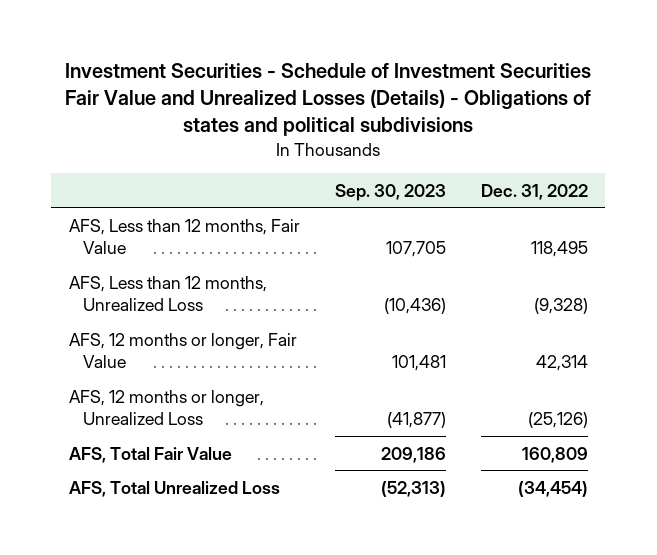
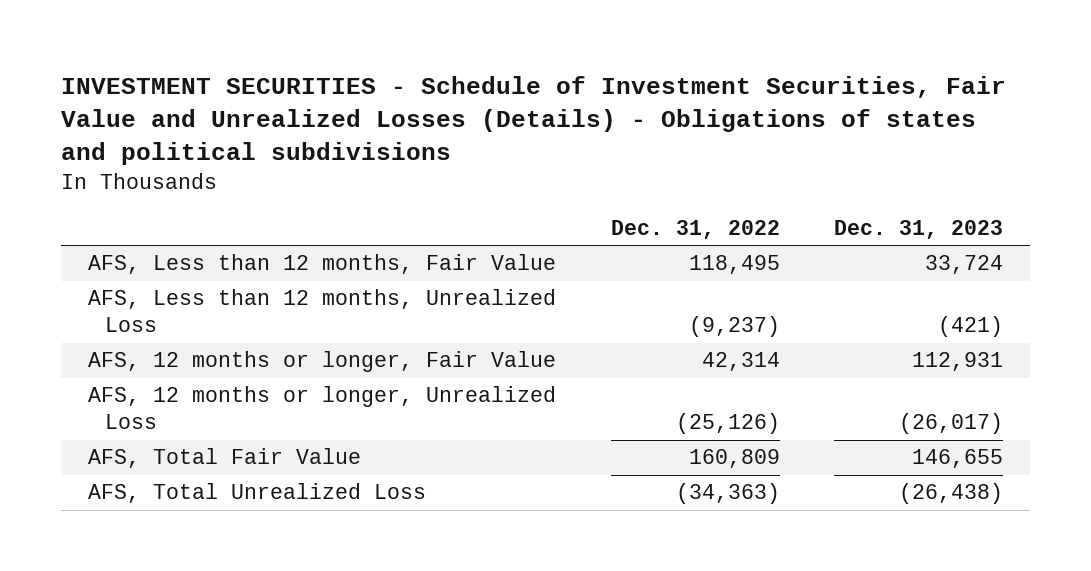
[65,63,592,137] Investment Securities - Schedule of Investment Securities Fair Value and Unrealized Losses (Details) - Obligations of states and political subdivisions -> [61,76,1007,166] INVESTMENT SECURITIES - Schedule of Investment Securities, Fair Value and Unrealized Losses (Details) - Obligations of states and political subdivisions
[334,183,446,201] Sep. 30, 2023 -> none
none -> [834,219,1004,239] Dec. 31, 2023
[533,297,588,314] (9,328) -> [688,316,780,338] (9,237)
[517,480,588,497] (34,454) -> [675,483,780,505] (34,363)

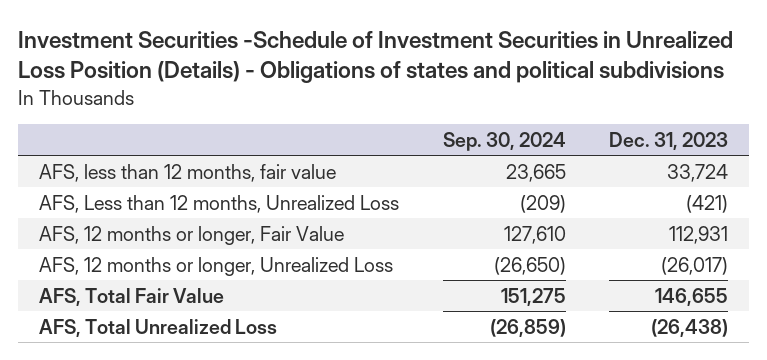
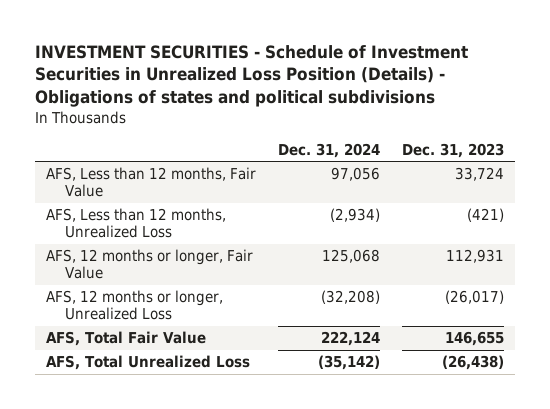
[17,31,733,84] Investment Securities -Schedule of Investment Securities in Unrealized Loss Position (Details) - Obligations of states and political subdivisions -> [35,44,469,108] INVESTMENT SECURITIES - Schedule of Investment Securities in Unrealized Loss Position (Details) - Obligations of states and political subdivisions
[442,131,566,151] Sep. 30, 2024 -> none
none -> [278,142,381,158] Dec. 31, 2024
[39,163,337,182] AFS, less than 12 months, fair value -> [46,167,257,198] AFS, Less than 12 months, Fair Value

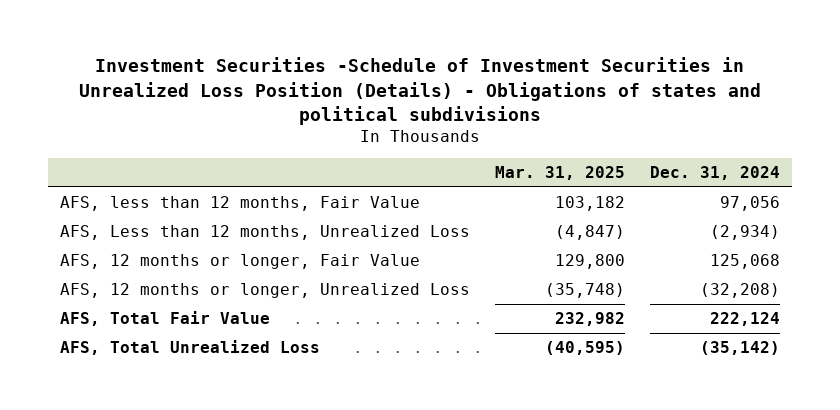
[35,44,469,108] INVESTMENT SECURITIES - Schedule of Investment Securities in Unrealized Loss Position (Details) - Obligations of states and political subdivisions -> [78,57,761,126] Investment Securities -Schedule of Investment Securities in Unrealized Loss Position (Details) - Obligations of states and political subdivisions
[402,142,505,158] Dec. 31, 2023 -> none
none -> [494,166,625,181] Mar. 31, 2025
[46,167,257,198] AFS, Less than 12 months, Fair Value -> [60,196,421,212] AFS, less than 12 months, Fair Value

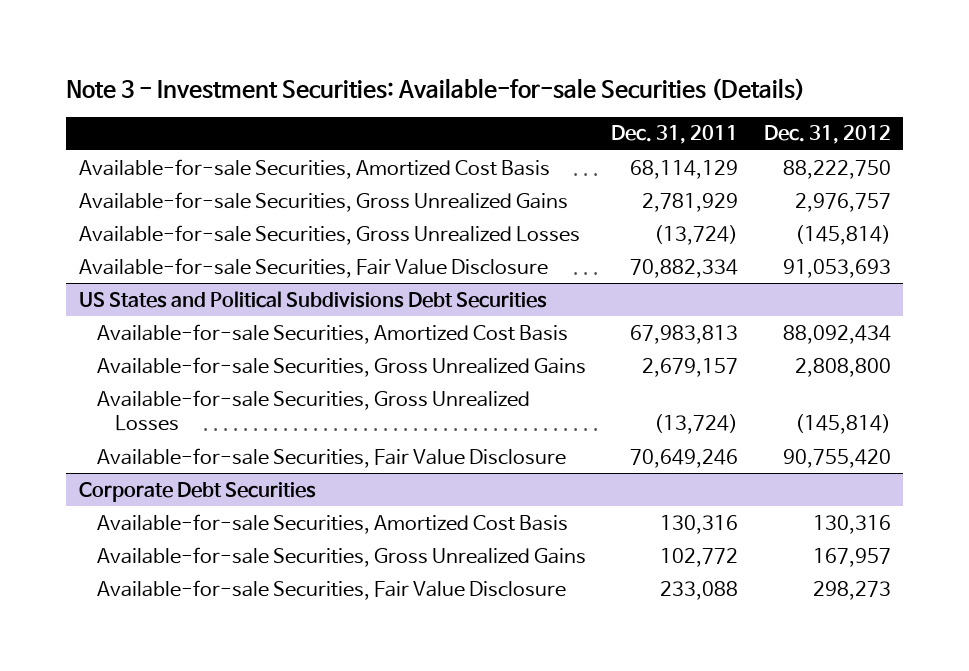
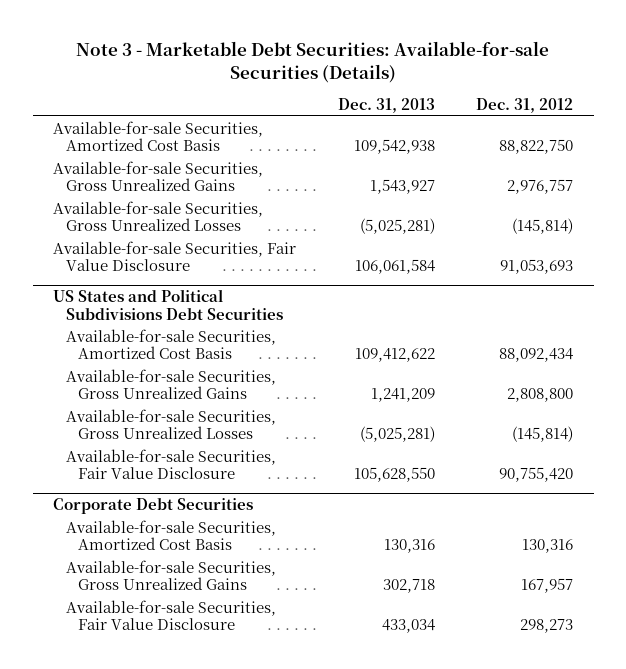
[66,77,806,101] Note 3 - Investment Securities: Available-for-sale Securities (Details) -> [76,40,550,83] Note 3 - Marketable Debt Securities: Available-for-sale Securities (Details)
[611,125,739,145] Dec. 31, 2011 -> none
none -> [337,98,435,114] Dec. 31, 2013
[782,159,891,179] 88,222,750 -> [499,138,574,154] 88,822,750

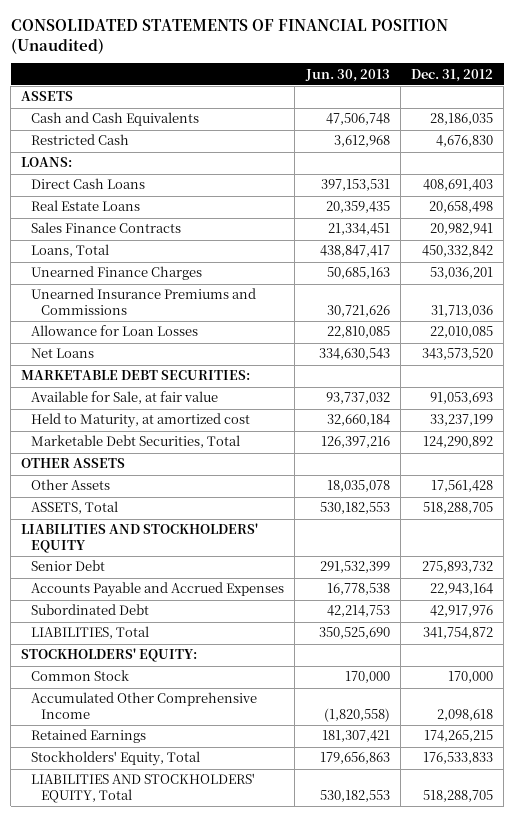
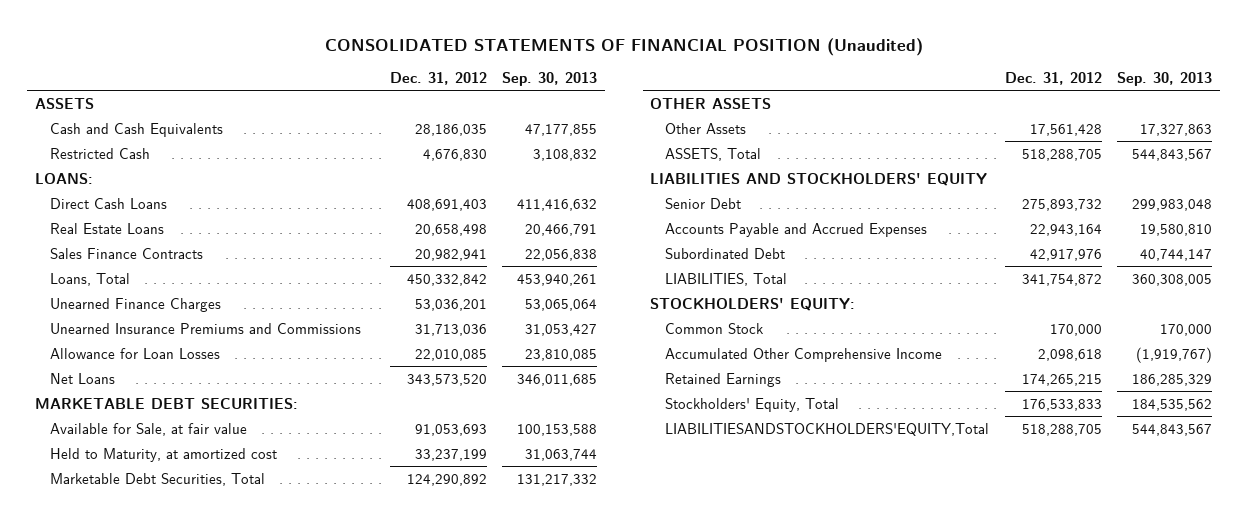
[304,68,390,82] Jun. 30, 2013 -> none
none -> [502,72,598,87] Sep. 30, 2013
[31,773,256,804] LIABILITIES AND STOCKHOLDERS' EQUITY, Total -> [664,422,989,436] LIABILITIESANDSTOCKHOLDERS'EQUITY,Total

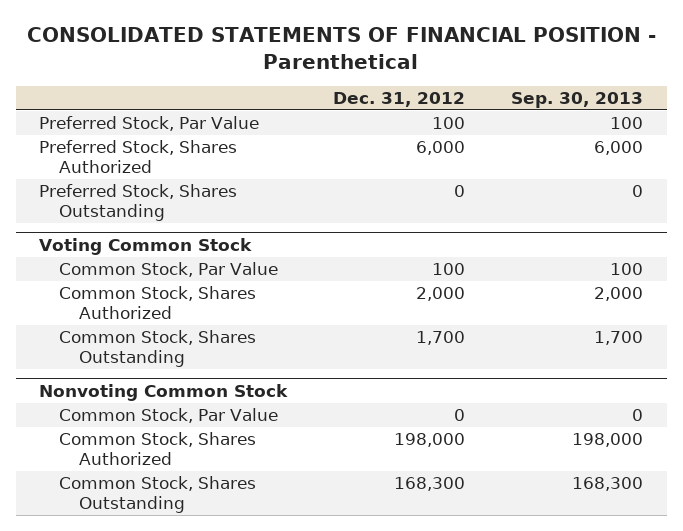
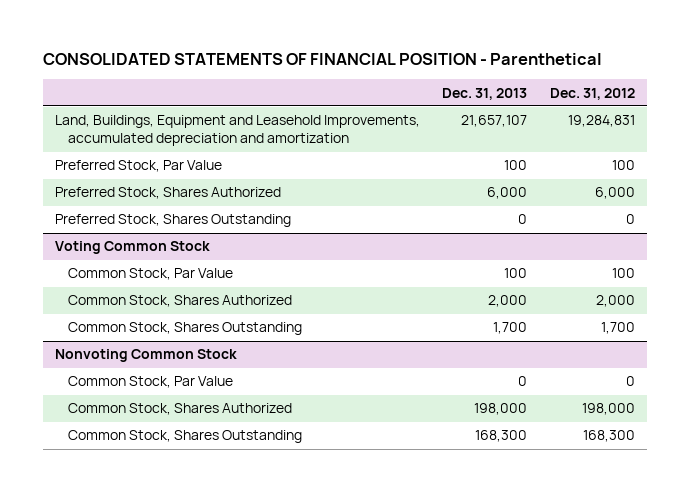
[511,91,644,108] Sep. 30, 2013 -> none
none -> [442,87,528,100] Dec. 31, 2013
none -> [54,115,420,147] Land, Buildings, Equipment and Leasehold Improvements, accumulated depreciation and amortization

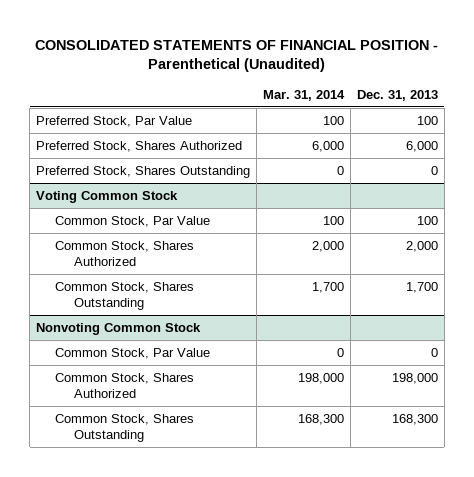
[43,53,603,66] CONSOLIDATED STATEMENTS OF FINANCIAL POSITION - Parenthetical -> [35,39,439,73] CONSOLIDATED STATEMENTS OF FINANCIAL POSITION - Parenthetical (Unaudited)
[550,87,636,100] Dec. 31, 2012 -> none
none -> [263,89,346,101] Mar. 31, 2014
[54,115,420,147] Land, Buildings, Equipment and Leasehold Improvements, accumulated depreciation and amortization -> none

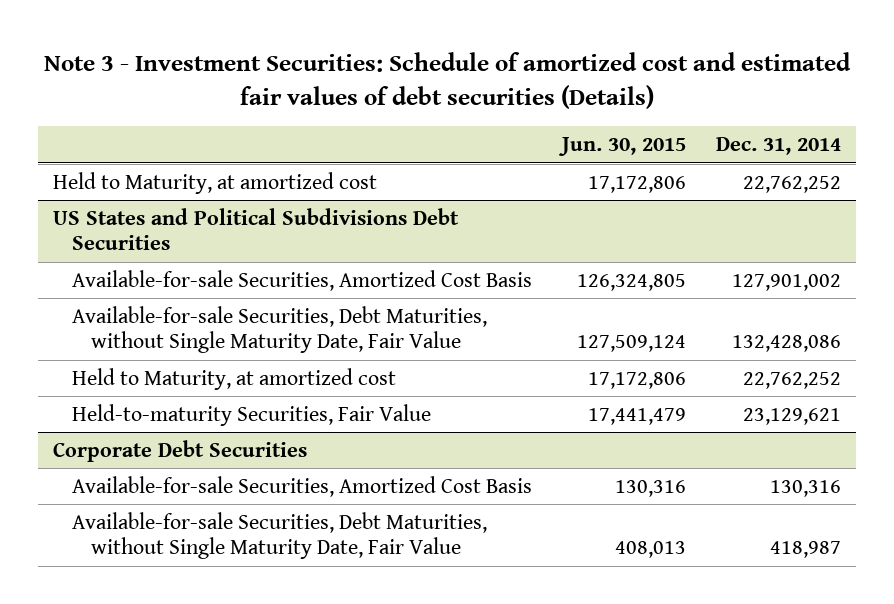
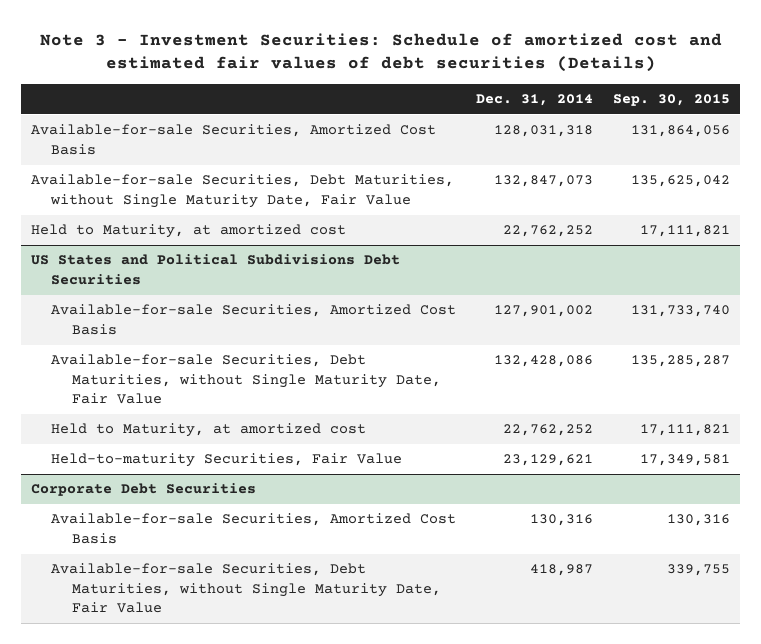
[558,137,687,157] Jun. 30, 2015 -> none
none -> [612,94,730,107] Sep. 30, 2015
none -> [31,124,437,155] Available-for-sale Securities, Amortized Cost Basis
none -> [31,174,455,208] Available-for-sale Securities, Debt Maturities, without Single Maturity Date, Fair Value

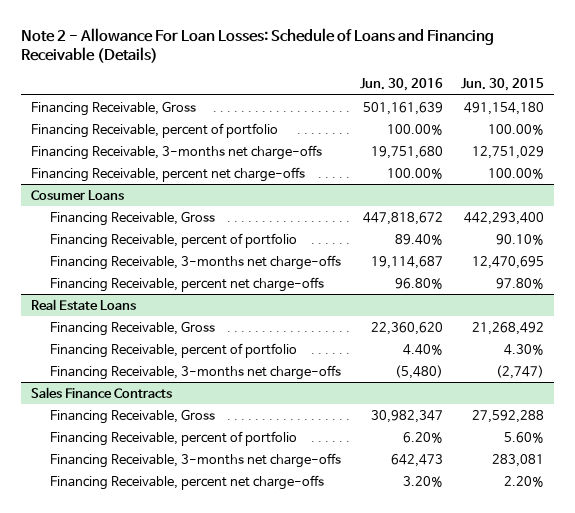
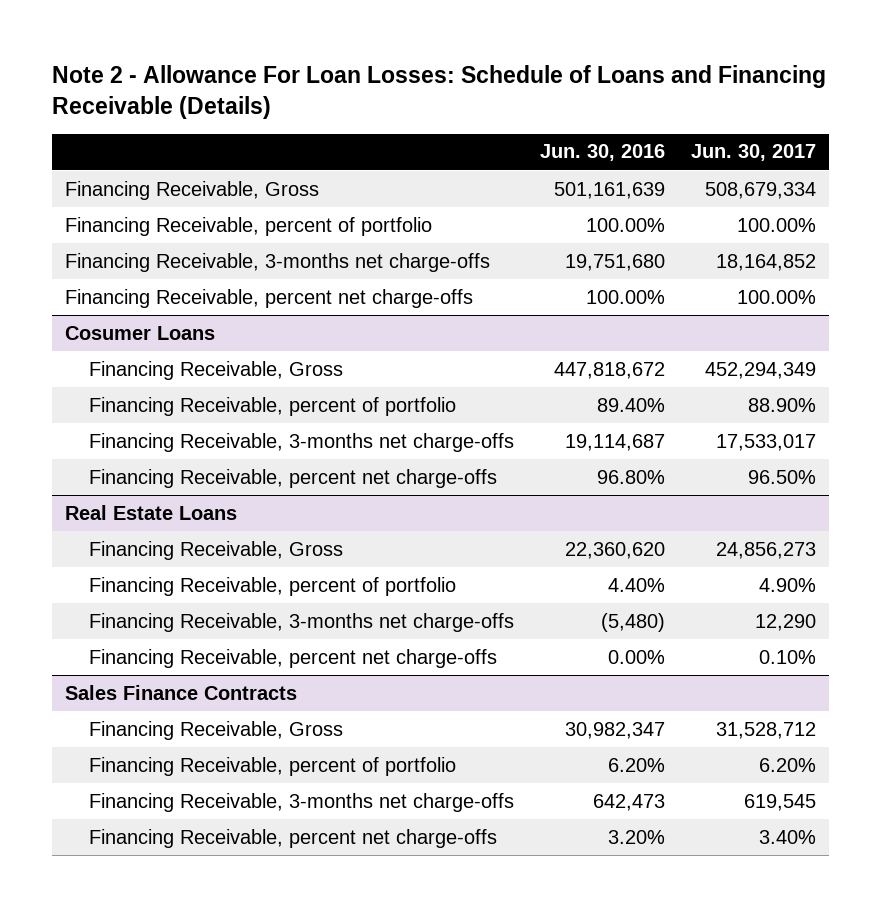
[461,78,545,92] Jun. 30, 2015 -> none
none -> [691,144,817,162] Jun. 30, 2017
none -> [89,648,498,668] Financing Receivable, percent net charge-offs

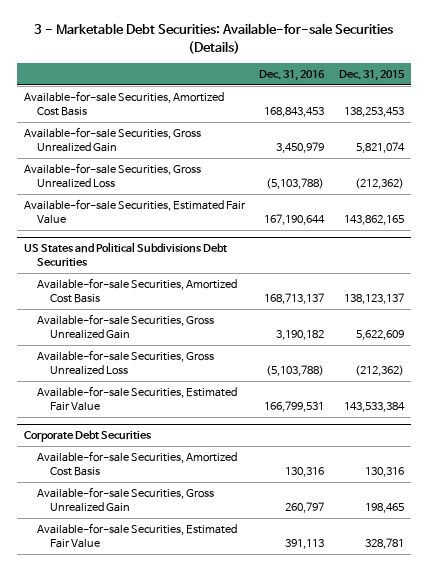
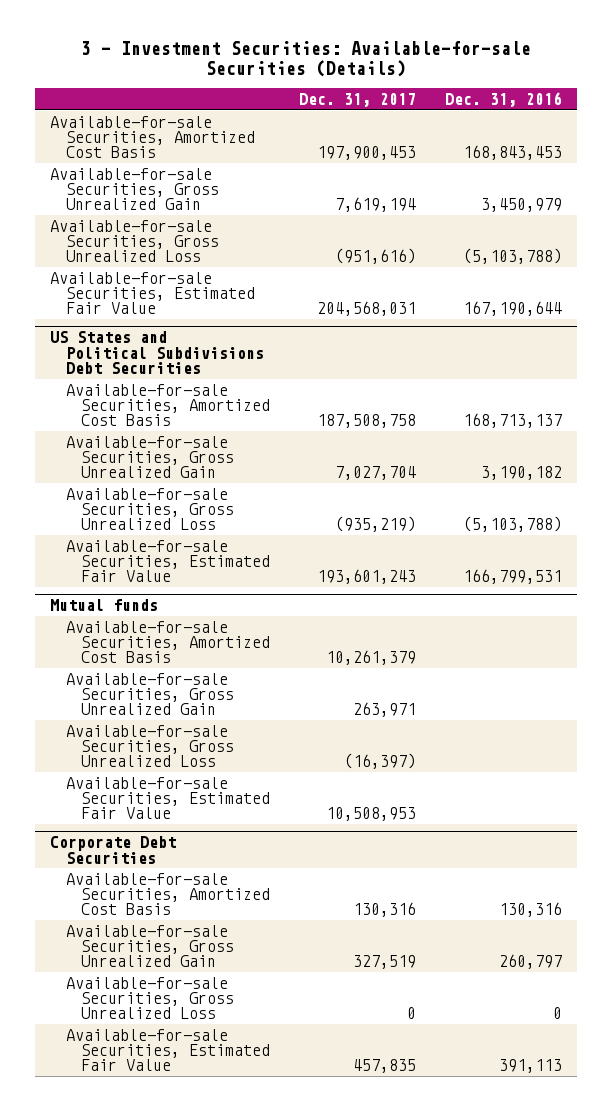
[33,23,393,54] 3 - Marketable Debt Securities: Available-for-sale Securities (Details) -> [80,41,531,78] 3 - Investment Securities: Available-for-sale Securities (Details)
[338,69,405,81] Dec. 31, 2015 -> none
none -> [299,92,417,107] Dec. 31, 2017
none -> [49,599,158,612] Mutual funds
none -> [65,620,271,664] Available-for-sale Securities, Amortized Cost Basis
none -> [65,672,235,716] Available-for-sale Securities, Gross Unrealized Gain
none -> [65,724,235,768] Available-for-sale Securities, Gross Unrealized Loss
none -> [65,776,271,820] Available-for-sale Securities, Estimated Fair Value
none -> [65,976,235,1020] Available-for-sale Securities, Gross Unrealized Loss

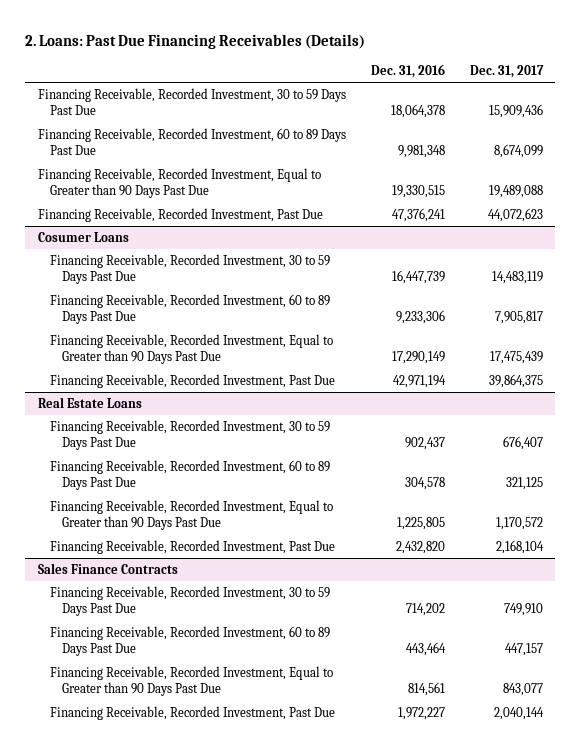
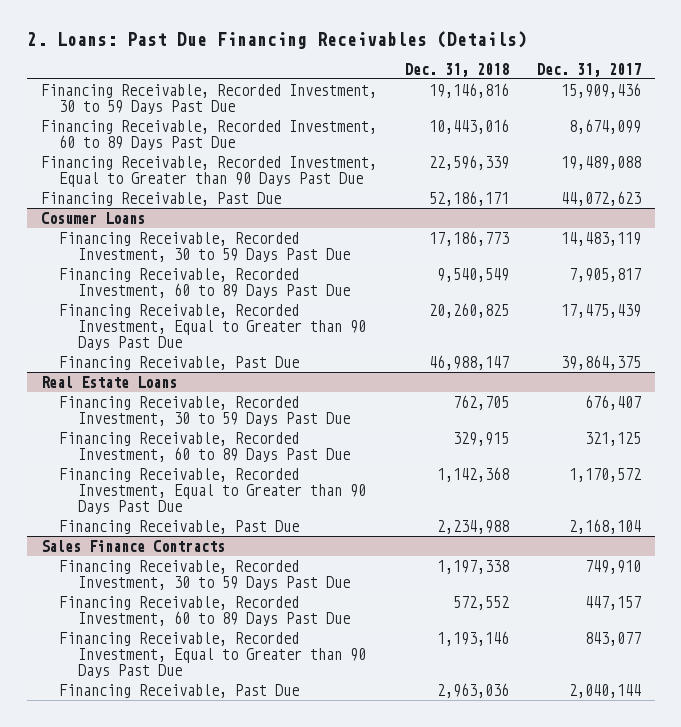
[370,63,445,78] Dec. 31, 2016 -> none
none -> [404,62,509,77] Dec. 31, 2018
[37,208,323,223] Financing Receivable, Recorded Investment, Past Due -> [40,191,281,206] Financing Receivable, Past Due
[49,374,335,389] Financing Receivable, Recorded Investment, Past Due -> [59,355,300,370] Financing Receivable, Past Due
[49,540,335,555] Financing Receivable, Recorded Investment, Past Due -> [59,519,300,534] Financing Receivable, Past Due
[49,706,335,721] Financing Receivable, Recorded Investment, Past Due -> [59,683,300,698] Financing Receivable, Past Due

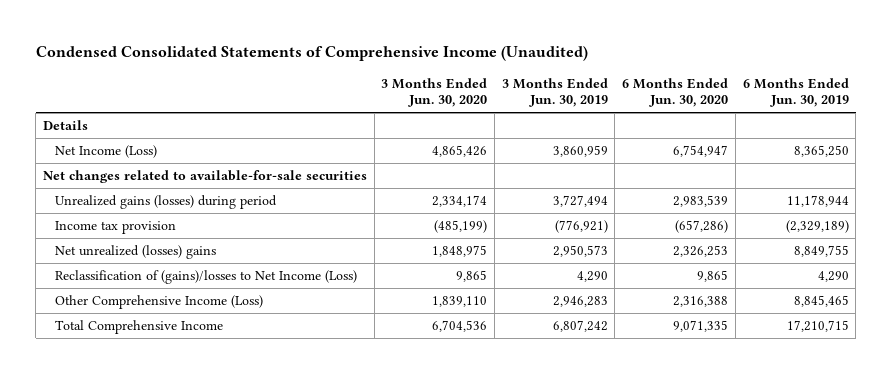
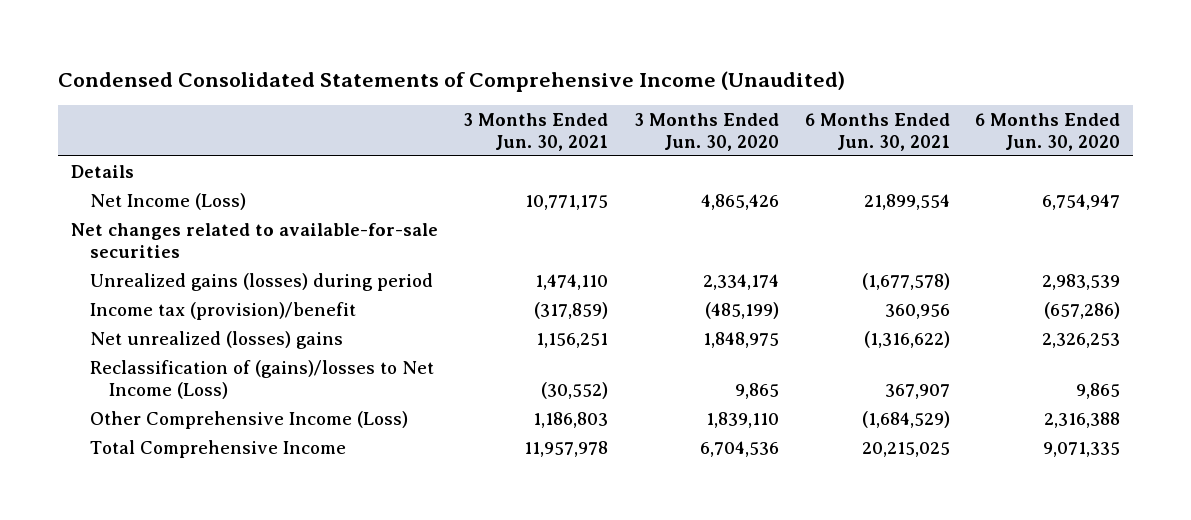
[501,77,608,108] 3 Months Ended Jun. 30, 2019 -> none
[742,77,849,108] 6 Months Ended Jun. 30, 2019 -> none
none -> [463,112,609,151] 3 Months Ended Jun. 30, 2021
none -> [804,112,950,151] 6 Months Ended Jun. 30, 2021
[54,220,176,234] Income tax provision -> [89,301,356,320] Income tax (provision)/benefit

